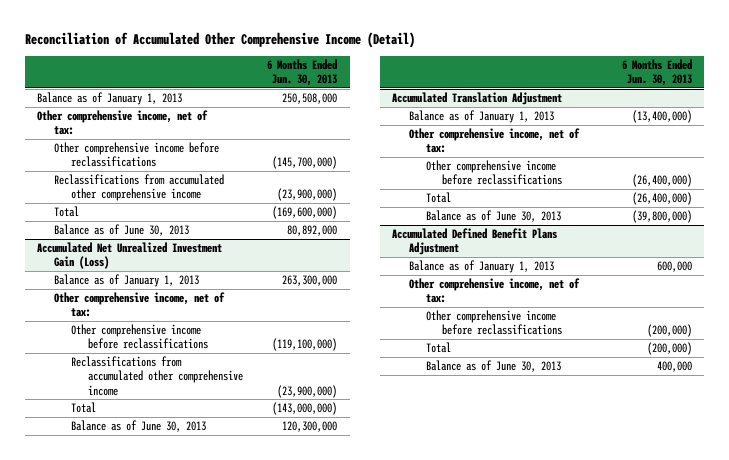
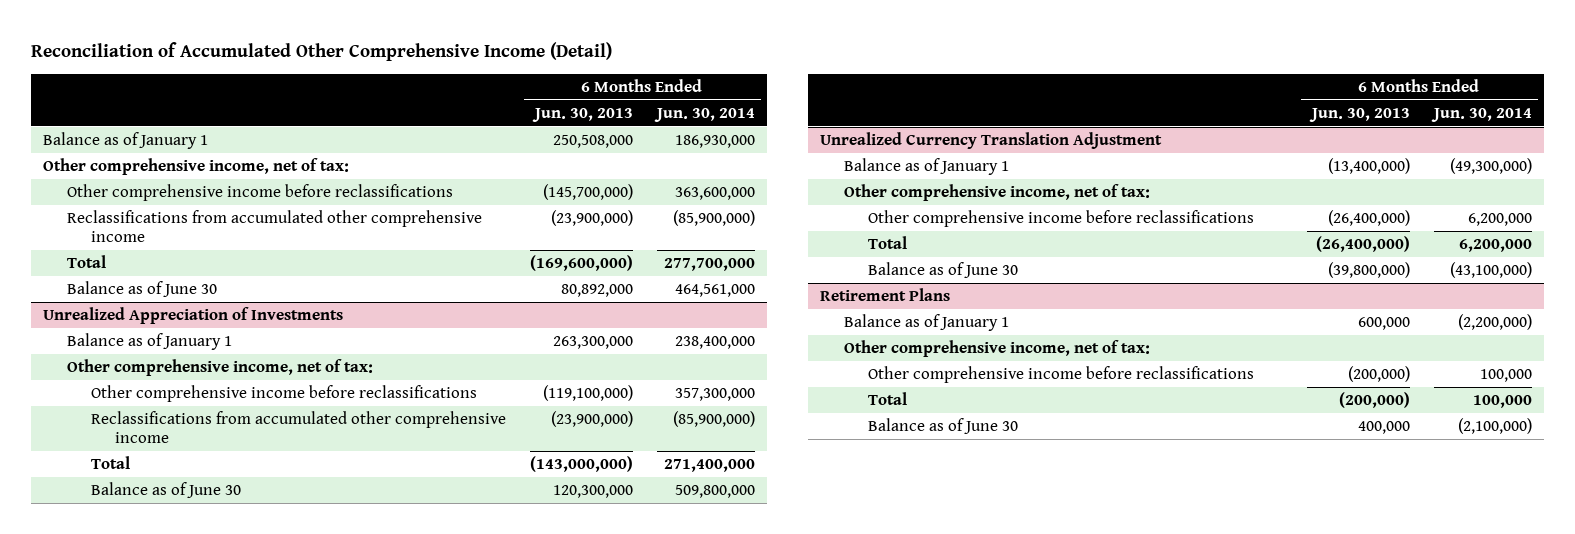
none -> [653,107,755,122] Jun. 30, 2014
[37,92,183,106] Balance as of January 1, 2013 -> [43,132,209,150] Balance as of January 1
[37,242,223,270] Accumulated Net Unrealized Investment Gain (Loss) -> none
[54,224,190,237] Balance as of June 30, 2013 -> [67,281,218,298] Balance as of June 30
none -> [43,307,344,325] Unrealized Appreciation of Investments
[54,274,200,288] Balance as of January 1, 2013 -> [67,333,233,351] Balance as of January 1
[391,92,562,106] Accumulated Translation Adjustment -> none
[70,420,206,433] Balance as of June 30, 2013 -> [90,482,241,499] Balance as of June 30
none -> [820,132,1163,150] Unrealized Currency Translation Adjustment
[408,110,554,124] Balance as of January 1, 2013 -> [844,158,1010,176] Balance as of January 1
[391,228,557,256] Accumulated Defined Benefit Plans Adjustment -> none
[425,210,561,223] Balance as of June 30, 2013 -> [867,262,1018,279] Balance as of June 30
none -> [820,288,951,302] Retirement Plans
[408,260,554,274] Balance as of January 1, 2013 -> [844,314,1010,332] Balance as of January 1
[425,360,561,373] Balance as of June 30, 2013 -> [867,418,1018,435] Balance as of June 30

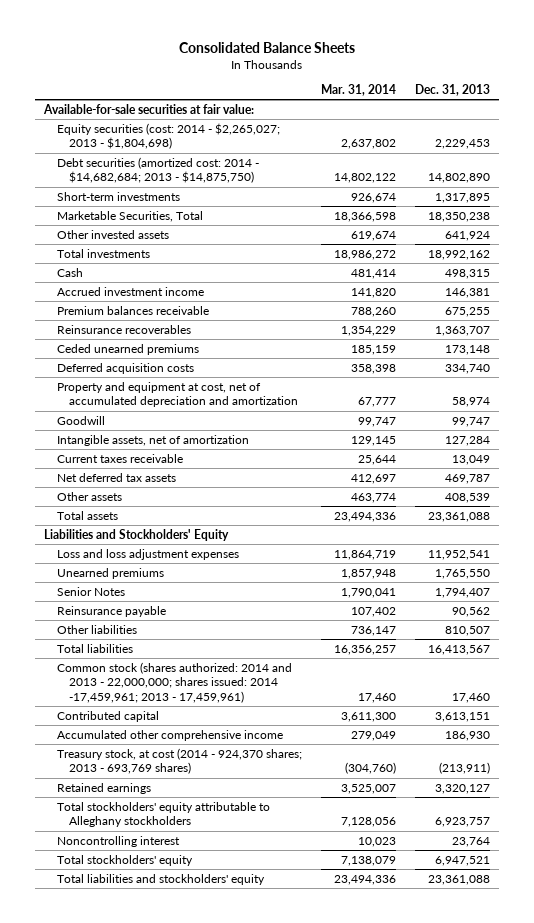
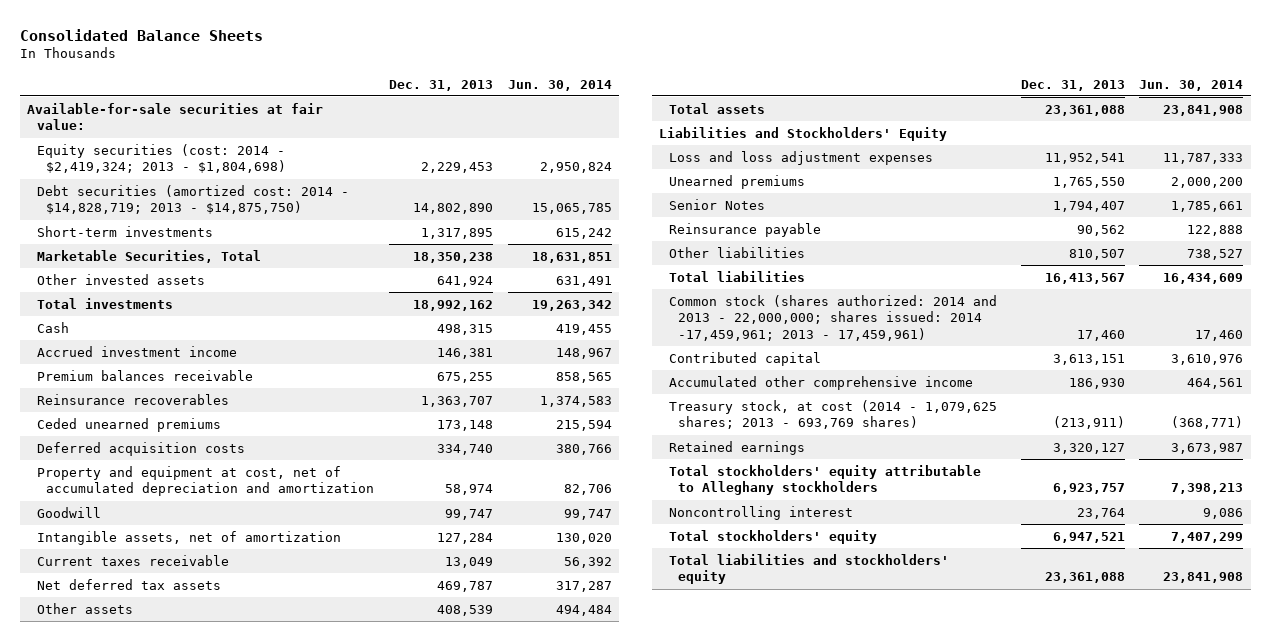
[320,84,396,97] Mar. 31, 2014 -> none
none -> [507,79,612,91] Jun. 30, 2014
[56,122,280,150] Equity securities (cost: 2014 - $2,265,027; 2013 - $1,804,698) -> [36,144,287,174] Equity securities (cost: 2014 - $2,419,324; 2013 - $1,804,698)
[56,156,259,184] Debt securities (amortized cost: 2014 - $14,682,684; 2013 - $14,875,750) -> [36,185,349,215] Debt securities (amortized cost: 2014 - $14,828,719; 2013 - $14,875,750)
[56,747,302,775] Treasury stock, at cost (2014 - 924,370 shares; 2013 - 693,769 shares) -> [668,400,997,430] Treasury stock, at cost (2014 - 1,079,625 shares; 2013 - 693,769 shares)

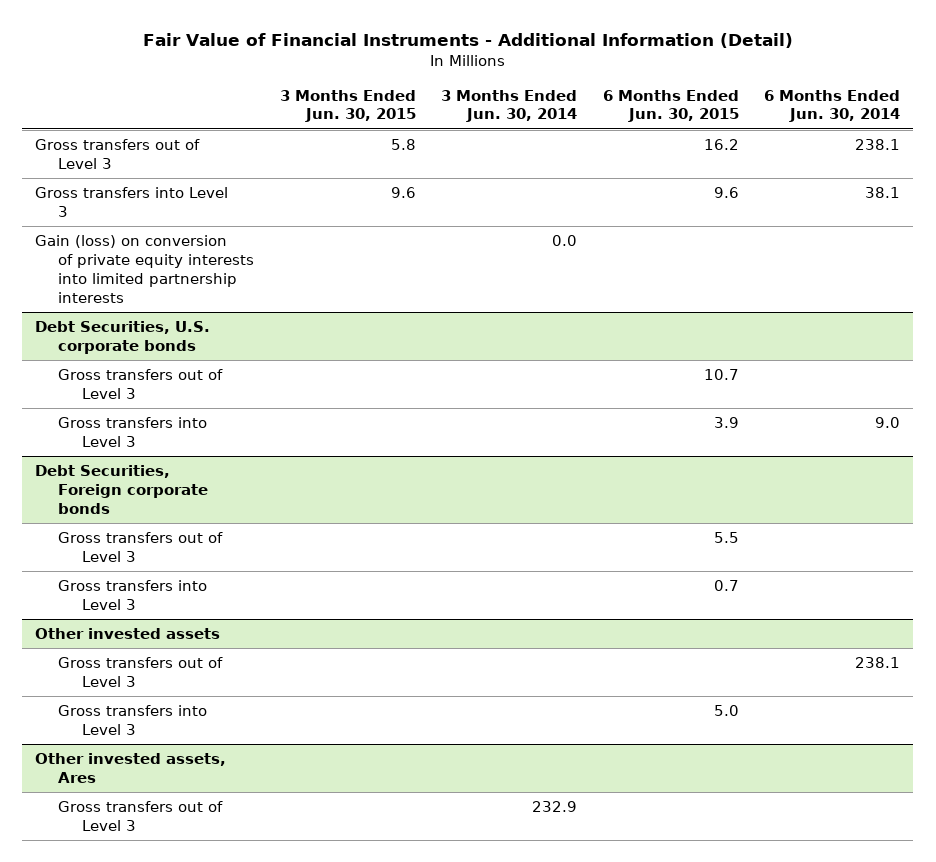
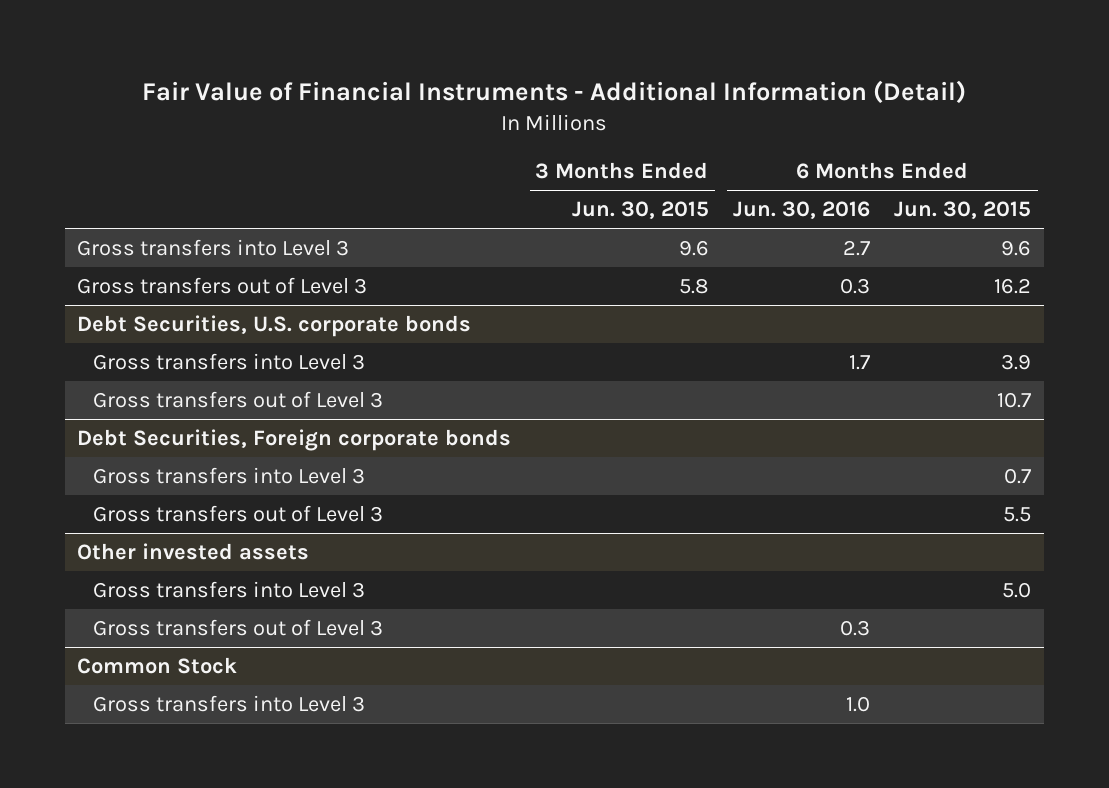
[441,89,578,123] 3 Months Ended Jun. 30, 2014 -> none
[764,89,901,123] 6 Months Ended Jun. 30, 2014 -> none
none -> [733,201,871,220] Jun. 30, 2016
[35,235,255,303] Gain (loss) on conversion of private equity interests into limited partnership interests -> none
[35,139,201,169] Gross transfers out of Level 3 -> [77,277,368,295] Gross transfers out of Level 3
[58,369,224,399] Gross transfers out of Level 3 -> [93,391,384,409] Gross transfers out of Level 3
[58,532,224,562] Gross transfers out of Level 3 -> [93,505,384,523] Gross transfers out of Level 3
[58,657,224,687] Gross transfers out of Level 3 -> none
[35,753,227,783] Other invested assets, Ares -> none
none -> [77,657,238,675] Common Stock
none -> [93,695,366,713] Gross transfers into Level 3

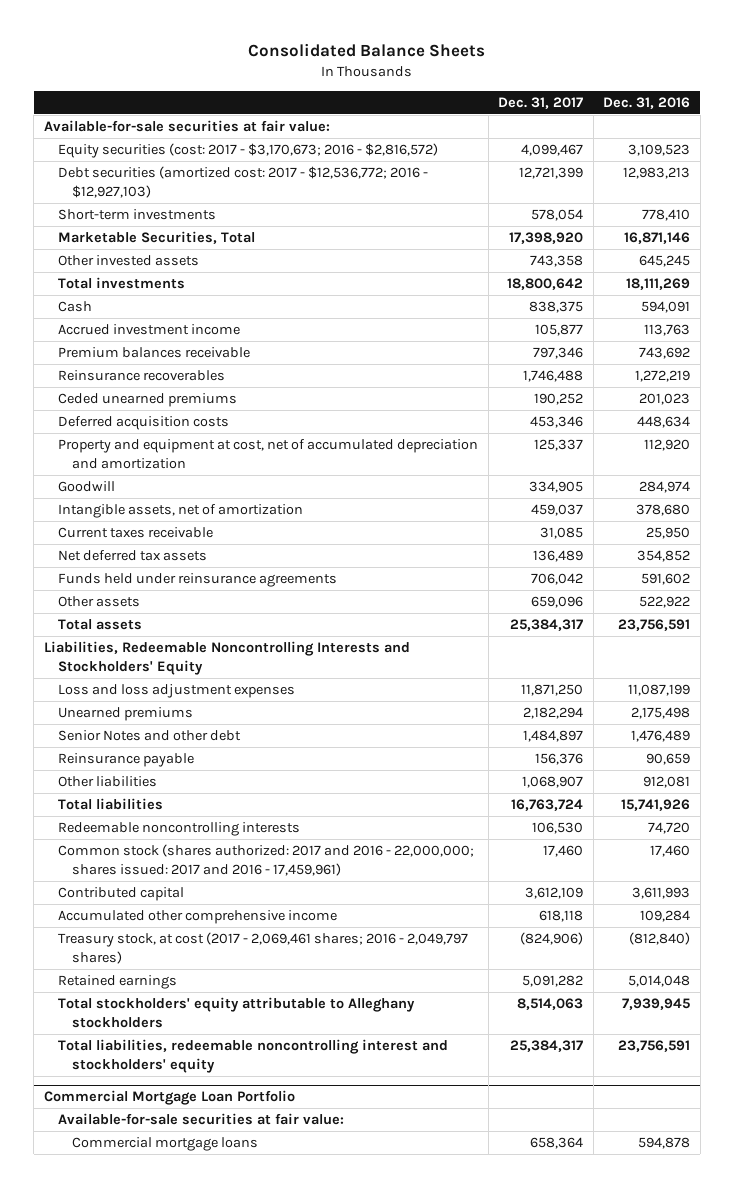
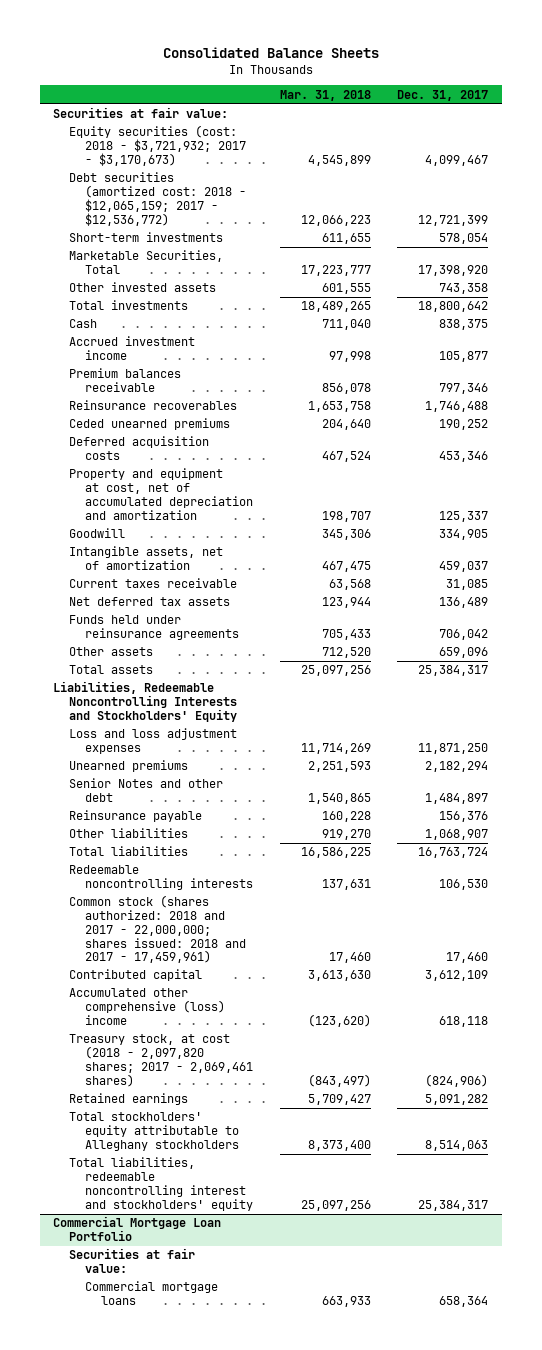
[603,96,691,109] Dec. 31, 2016 -> none
none -> [279,89,371,101] Mar. 31, 2018
[43,120,330,133] Available-for-sale securities at fair value: -> [53,107,229,119] Securities at fair value:
[58,143,439,159] Equity securities (cost: 2017 - $3,170,673; 2016 - $2,816,572) -> [69,125,247,166] Equity securities (cost: 2018 - $3,721,932; 2017 - $3,170,673)
[58,166,429,198] Debt securities (amortized cost: 2017 - $12,536,772; 2016 - $12,927,103) -> [69,172,247,226] Debt securities (amortized cost: 2018 - $12,065,159; 2017 - $12,536,772)
[58,844,475,876] Common stock (shares authorized: 2017 and 2016 - 22,000,000; shares issued: 2017 and 2016 - 17,459,961) -> [69,895,247,964] Common stock (shares authorized: 2018 and 2017 - 22,000,000; shares issued: 2018 and 2017 - 17,459,961)
[58,910,338,925] Accumulated other comprehensive income -> [69,988,226,1025] Accumulated other comprehensive (loss) income
[58,932,469,964] Treasury stock, at cost (2017 - 2,069,461 shares; 2016 - 2,049,797 shares) -> [69,1034,254,1087] Treasury stock, at cost (2018 - 2,097,820 shares; 2017 - 2,069,461 shares)
[58,1113,345,1126] Available-for-sale securities at fair value: -> [69,1248,196,1274] Securities at fair value:

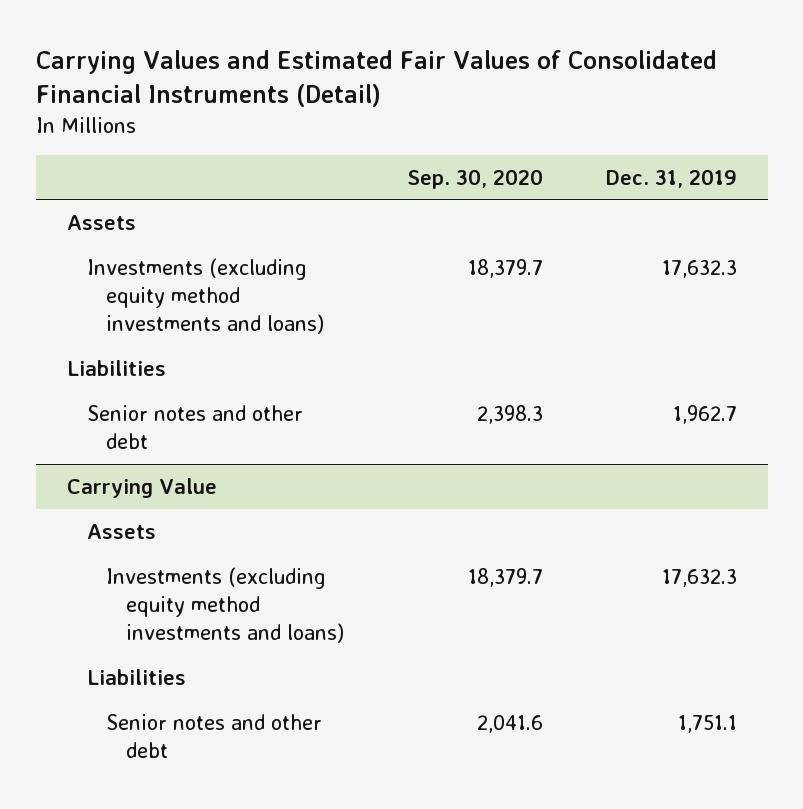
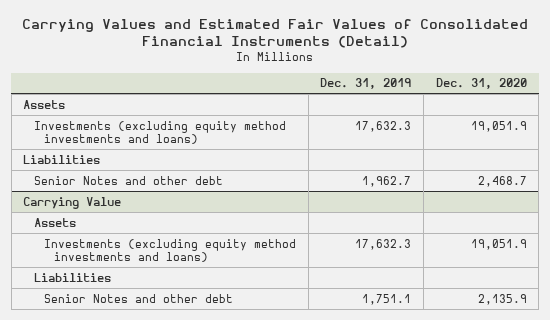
[406,168,543,189] Sep. 30, 2020 -> none
none -> [435,78,527,90] Dec. 31, 2020
[86,404,303,449] Senior notes and other debt -> [33,175,223,185] Senior Notes and other debt
[106,713,323,758] Senior notes and other debt -> [43,293,233,303] Senior Notes and other debt

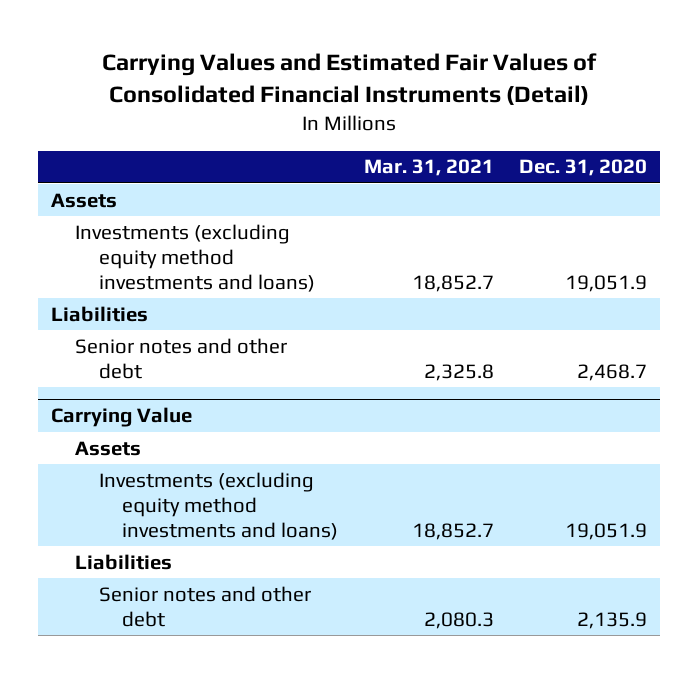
[320,78,412,90] Dec. 31, 2019 -> none
none -> [363,159,494,177] Mar. 31, 2021
[33,175,223,185] Senior Notes and other debt -> [74,337,287,379] Senior notes and other debt
[43,293,233,303] Senior Notes and other debt -> [98,585,311,627] Senior notes and other debt

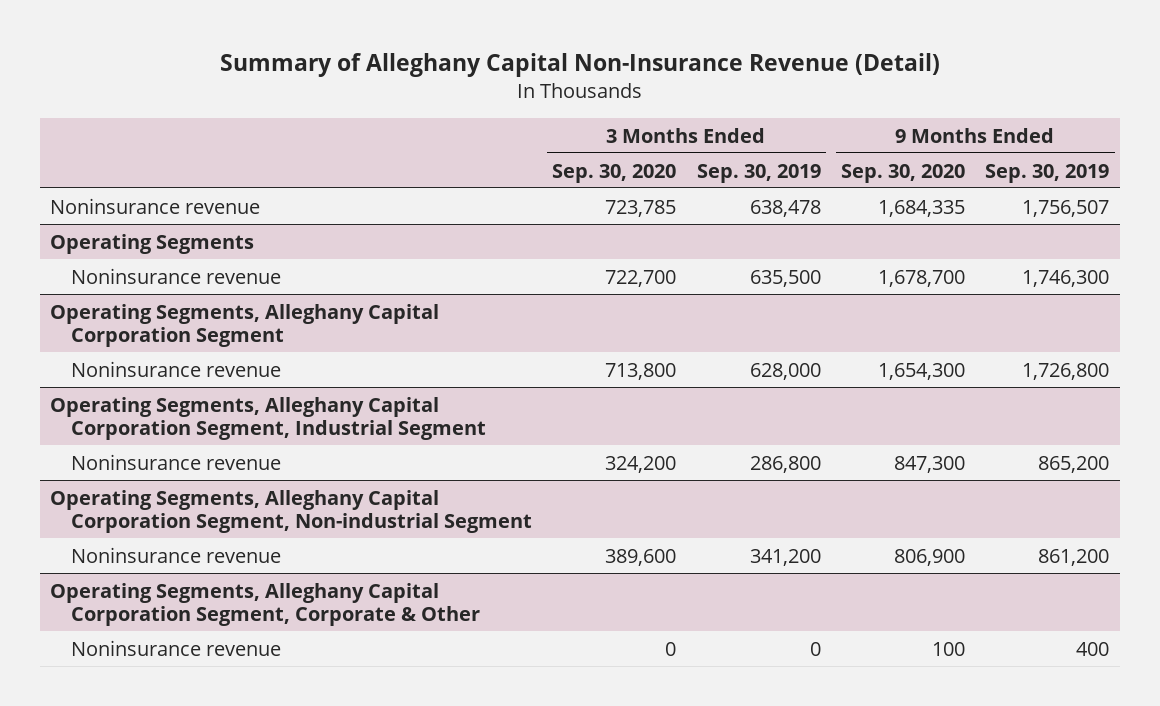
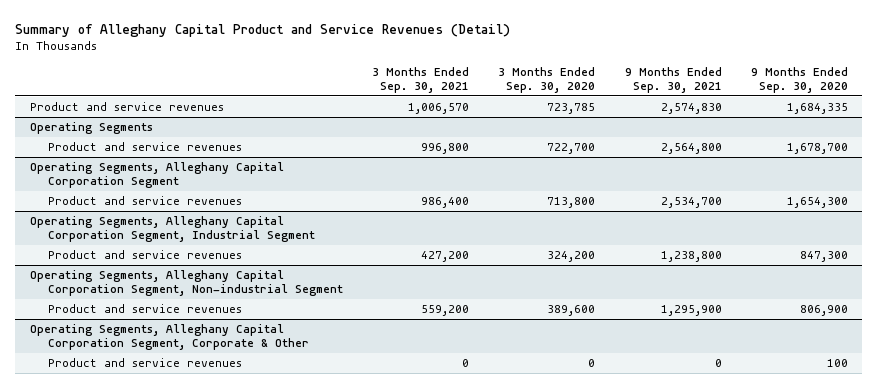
[219,53,940,78] Summary of Alleghany Capital Non-Insurance Revenue (Detail) -> [15,23,511,37] Summary of Alleghany Capital Product and Service Revenues (Detail)
[696,163,821,183] Sep. 30, 2019 -> none
[985,163,1110,183] Sep. 30, 2019 -> none
none -> [372,66,470,94] 3 Months Ended Sep. 30, 2021
none -> [624,66,722,94] 9 Months Ended Sep. 30, 2021
[50,197,261,214] Noninsurance revenue -> [29,101,224,111] Product and service revenues
[70,267,281,284] Noninsurance revenue -> [48,141,243,151] Product and service revenues
[70,360,281,377] Noninsurance revenue -> [48,195,243,205] Product and service revenues
[70,453,281,470] Noninsurance revenue -> [48,249,243,259] Product and service revenues
[70,546,281,563] Noninsurance revenue -> [48,303,243,313] Product and service revenues
[70,639,281,656] Noninsurance revenue -> [48,357,243,367] Product and service revenues

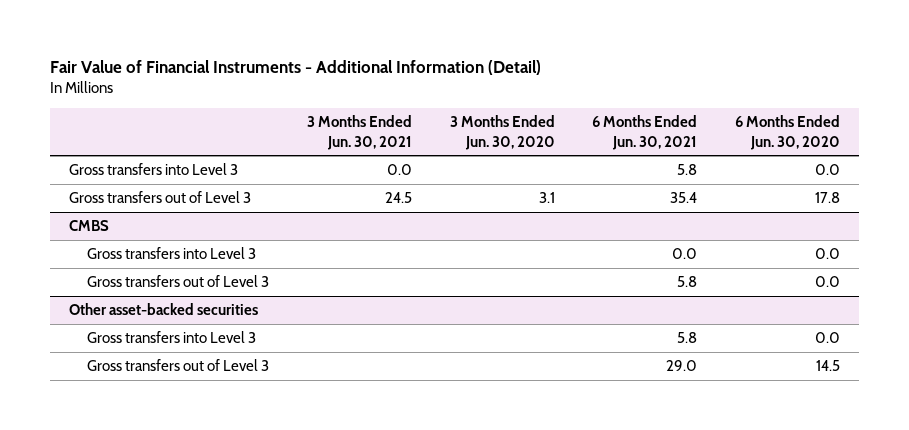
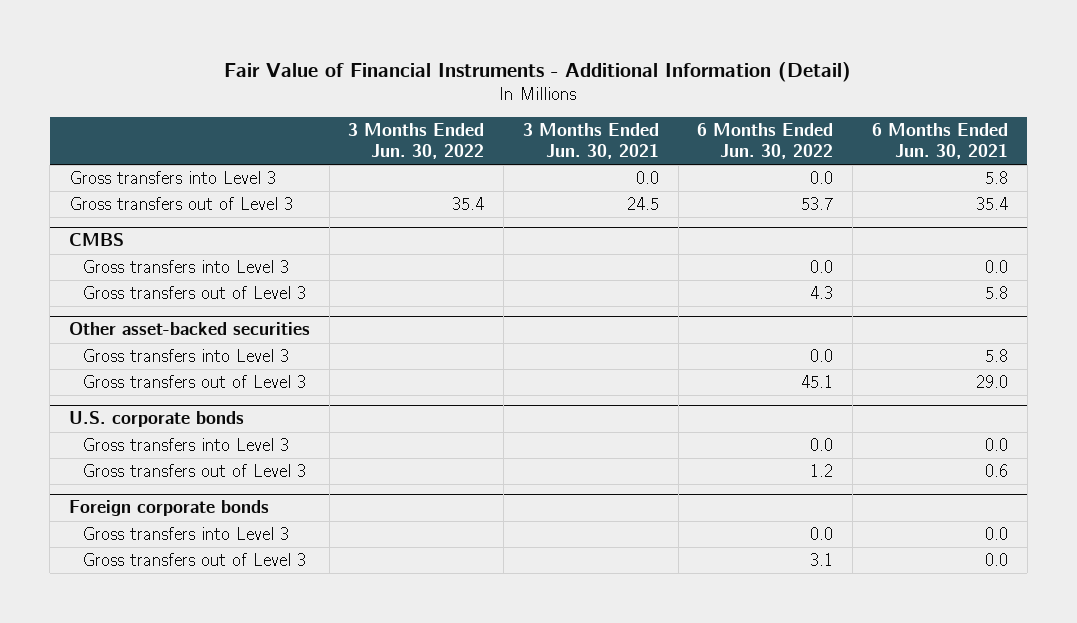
[449,115,555,150] 3 Months Ended Jun. 30, 2020 -> none
[734,115,840,150] 6 Months Ended Jun. 30, 2020 -> none
none -> [348,123,485,160] 3 Months Ended Jun. 30, 2022
none -> [697,123,834,160] 6 Months Ended Jun. 30, 2022
none -> [68,411,244,428] U.S. corporate bonds
none -> [82,438,290,452] Gross transfers into Level 3
none -> [82,464,307,478] Gross transfers out of Level 3
none -> [68,500,269,517] Foreign corporate bonds
none -> [82,527,290,541] Gross transfers into Level 3
none -> [82,553,307,567] Gross transfers out of Level 3

